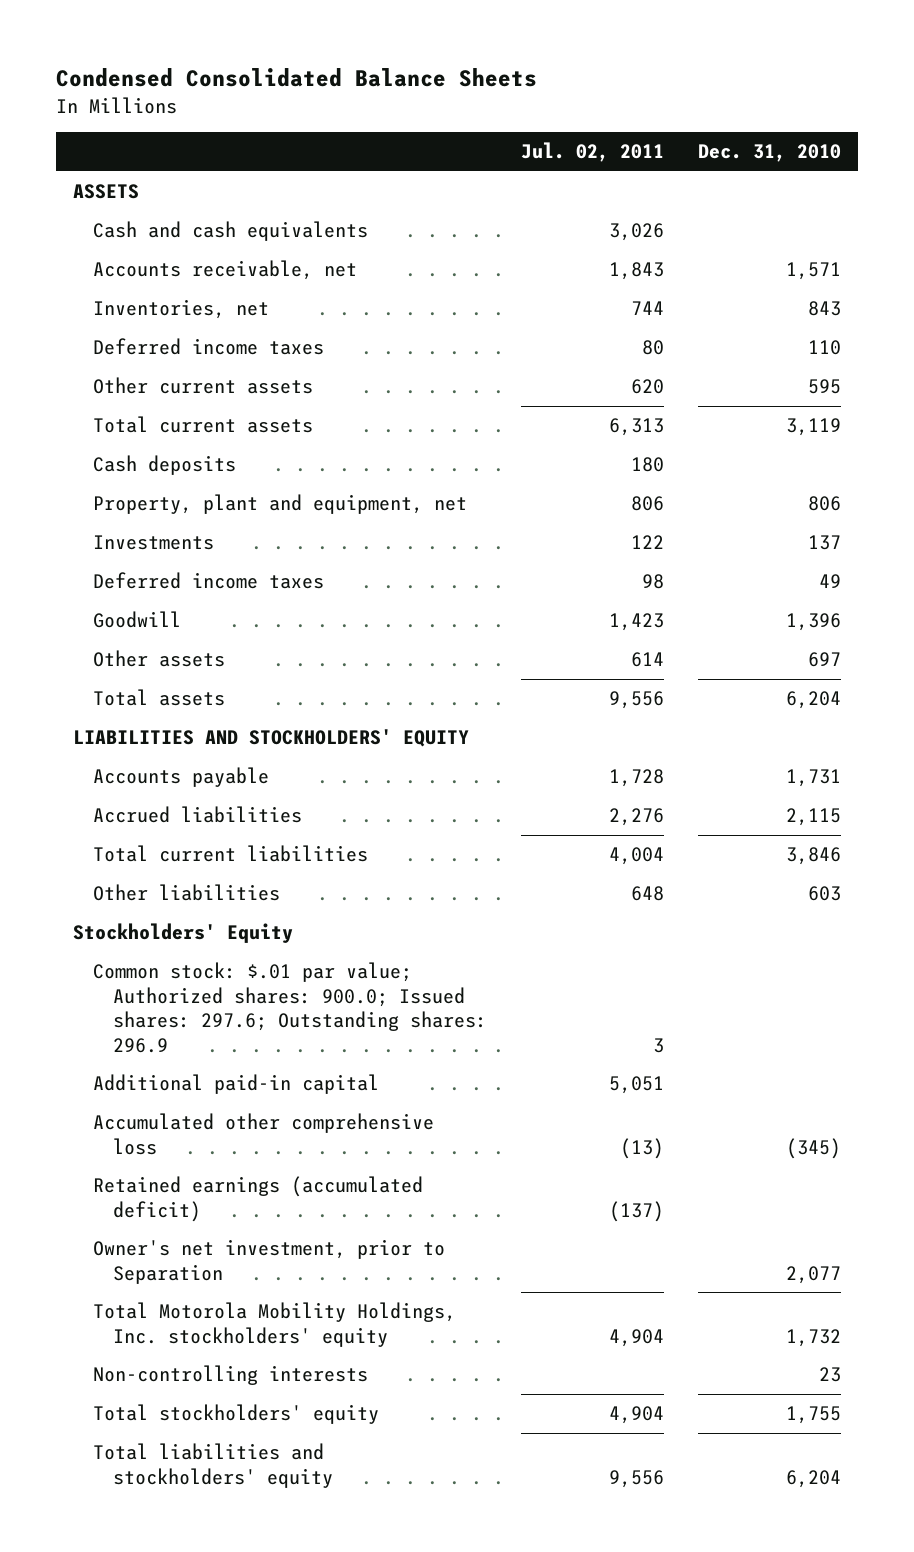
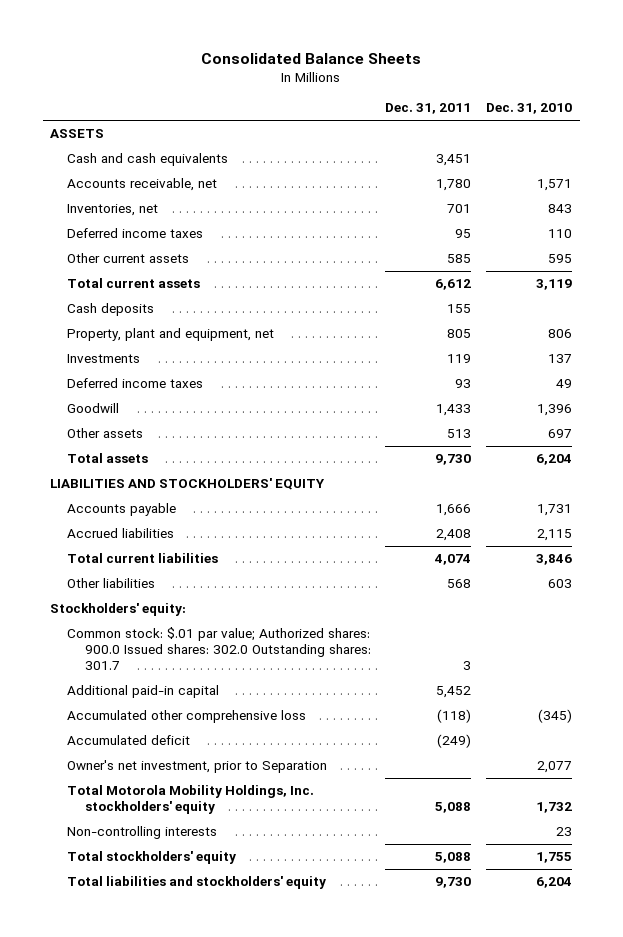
[55,68,537,88] Condensed Consolidated Balance Sheets -> [201,52,422,64] Consolidated Balance Sheets
[520,142,664,163] Jul. 02, 2011 -> none
none -> [385,103,472,115] Dec. 31, 2011
[72,923,293,944] Stockholders' Equity -> [50,603,187,617] Stockholders' equity:
[92,962,487,1053] Common stock: $.01 par value; Authorized shares: 900.0; Issued shares: 297.6; Outstanding shares: 296.9 -> [67,627,371,670] Common stock: $.01 par value; Authorized shares: 900.0 Issued shares: 302.0 Outstanding shares: 301.7
[92,1176,423,1222] Retained earnings (accumulated deficit) -> [67,735,191,746] Accumulated deficit

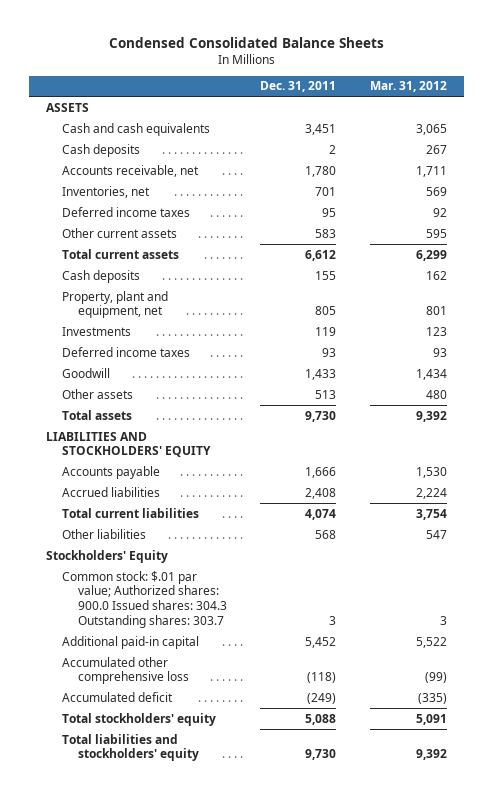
[201,52,422,64] Consolidated Balance Sheets -> [108,36,384,48] Condensed Consolidated Balance Sheets
[486,103,573,115] Dec. 31, 2010 -> none
none -> [370,81,448,93] Mar. 31, 2012
none -> [61,143,140,157] Cash deposits
[447,254,472,264] 585 -> [315,228,337,238] 583
[50,603,187,617] Stockholders' equity: -> [46,549,169,563] Stockholders' Equity
[67,627,371,670] Common stock: $.01 par value; Authorized shares: 900.0 Issued shares: 302.0 Outstanding shares: 301.7 -> [61,570,227,628] Common stock: $.01 par value; Authorized shares: 900.0 Issued shares: 304.3 Outstanding shares: 303.7
[67,760,328,774] Owner's net investment, prior to Separation -> none
[67,785,315,815] Total Motorola Mobility Holdings, Inc. stockholders' equity -> none
[67,826,218,840] Non-controlling interests -> none

